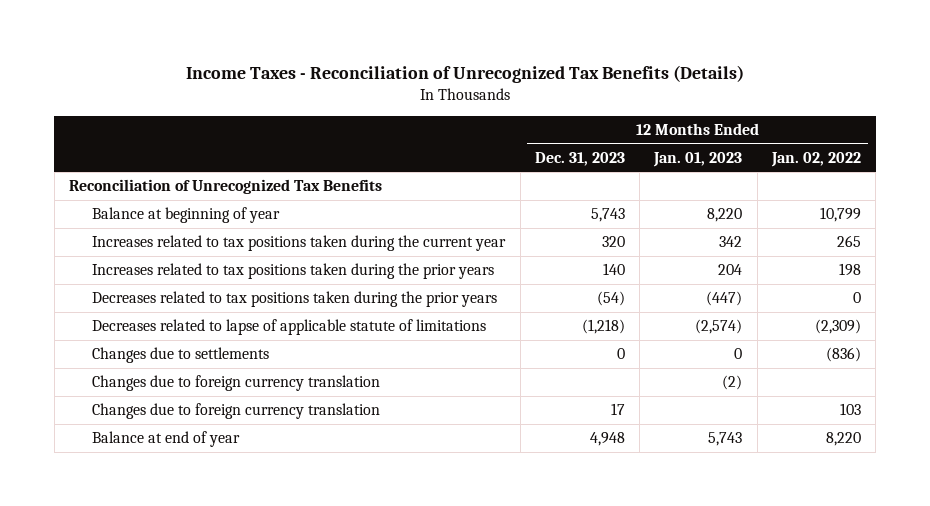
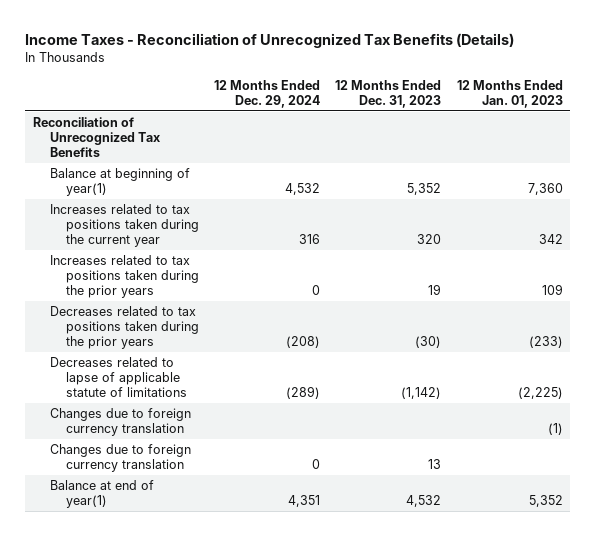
[770,151,861,167] Jan. 02, 2022 -> none
none -> [214,80,321,108] 12 Months Ended Dec. 29, 2024
[92,207,281,224] Balance at beginning of year -> [49,168,190,196] Balance at beginning of year(1)
[590,208,625,223] 5,743 -> [407,182,442,195] 5,352
[707,208,743,223] 8,220 -> [527,182,563,195] 7,360
[92,347,270,364] Changes due to settlements -> none
[602,263,625,276] 140 -> [428,283,442,295] 19
[718,264,743,276] 204 -> [541,283,563,295] 109
[596,291,625,307] (54) -> [415,335,442,348] (30)
[706,291,743,307] (447) -> [528,335,563,348] (233)
[581,319,625,335] (1,218) -> [401,386,442,399] (1,142)
[695,319,743,335] (2,574) -> [517,386,563,399] (2,225)
[722,375,743,391] (2) -> [547,422,563,435] (1)
[610,403,625,416] 17 -> [428,458,442,469] 13
[92,431,241,448] Balance at end of year -> [49,480,154,508] Balance at end of year(1)
[589,432,625,447] 4,948 -> [406,494,442,507] 4,532
[708,432,743,447] 5,743 -> [528,494,563,507] 5,352

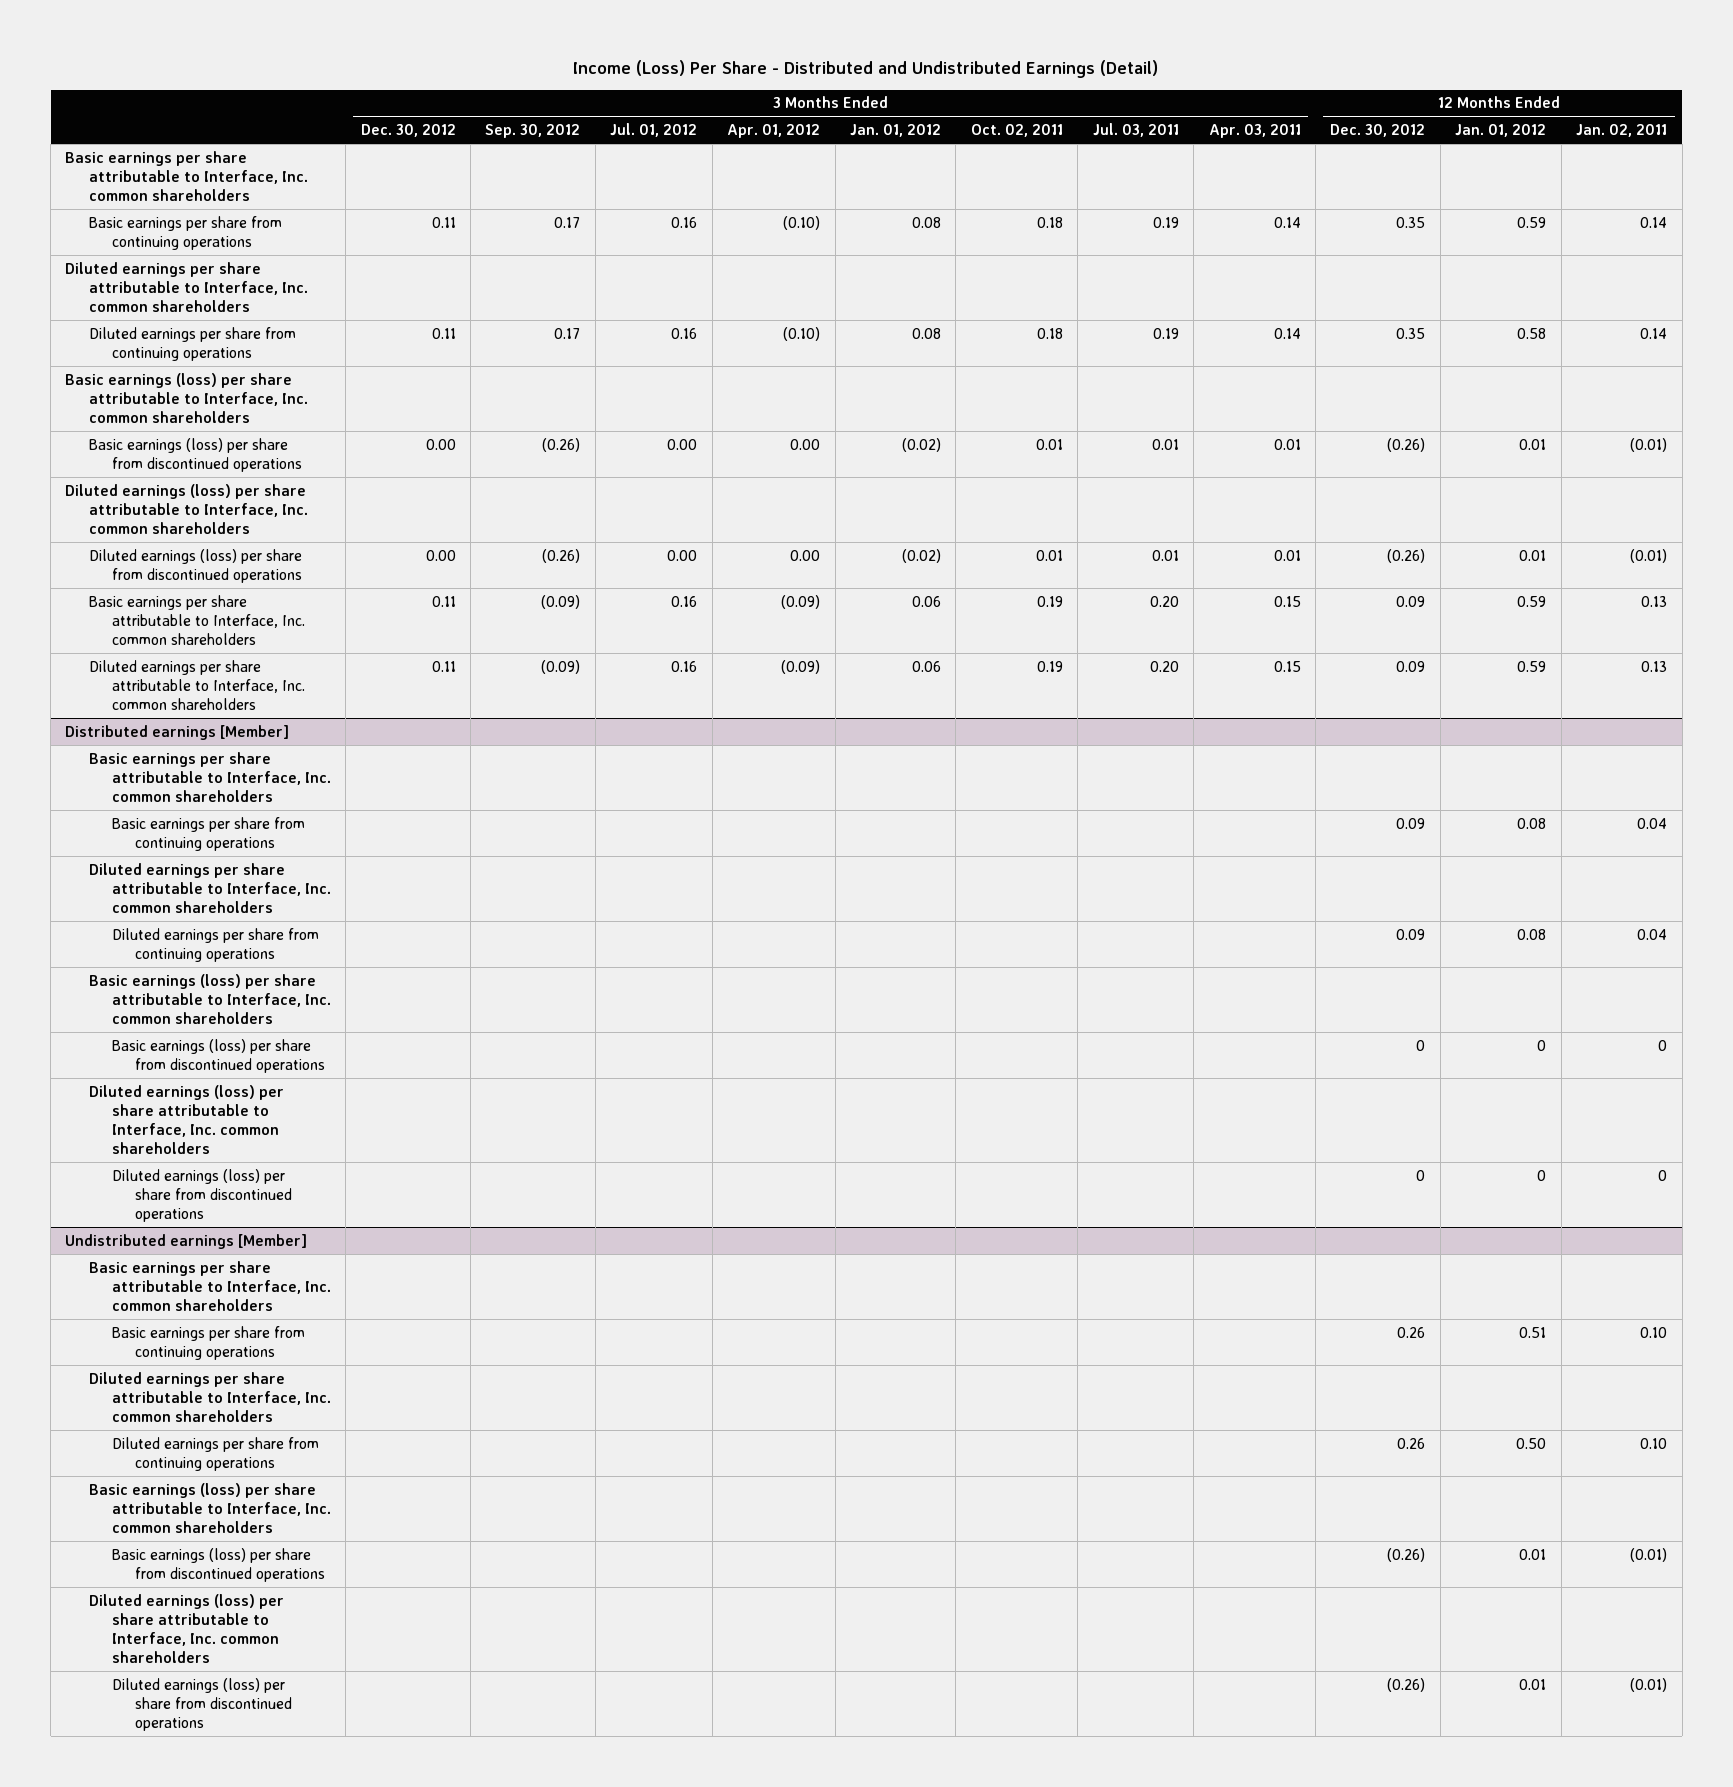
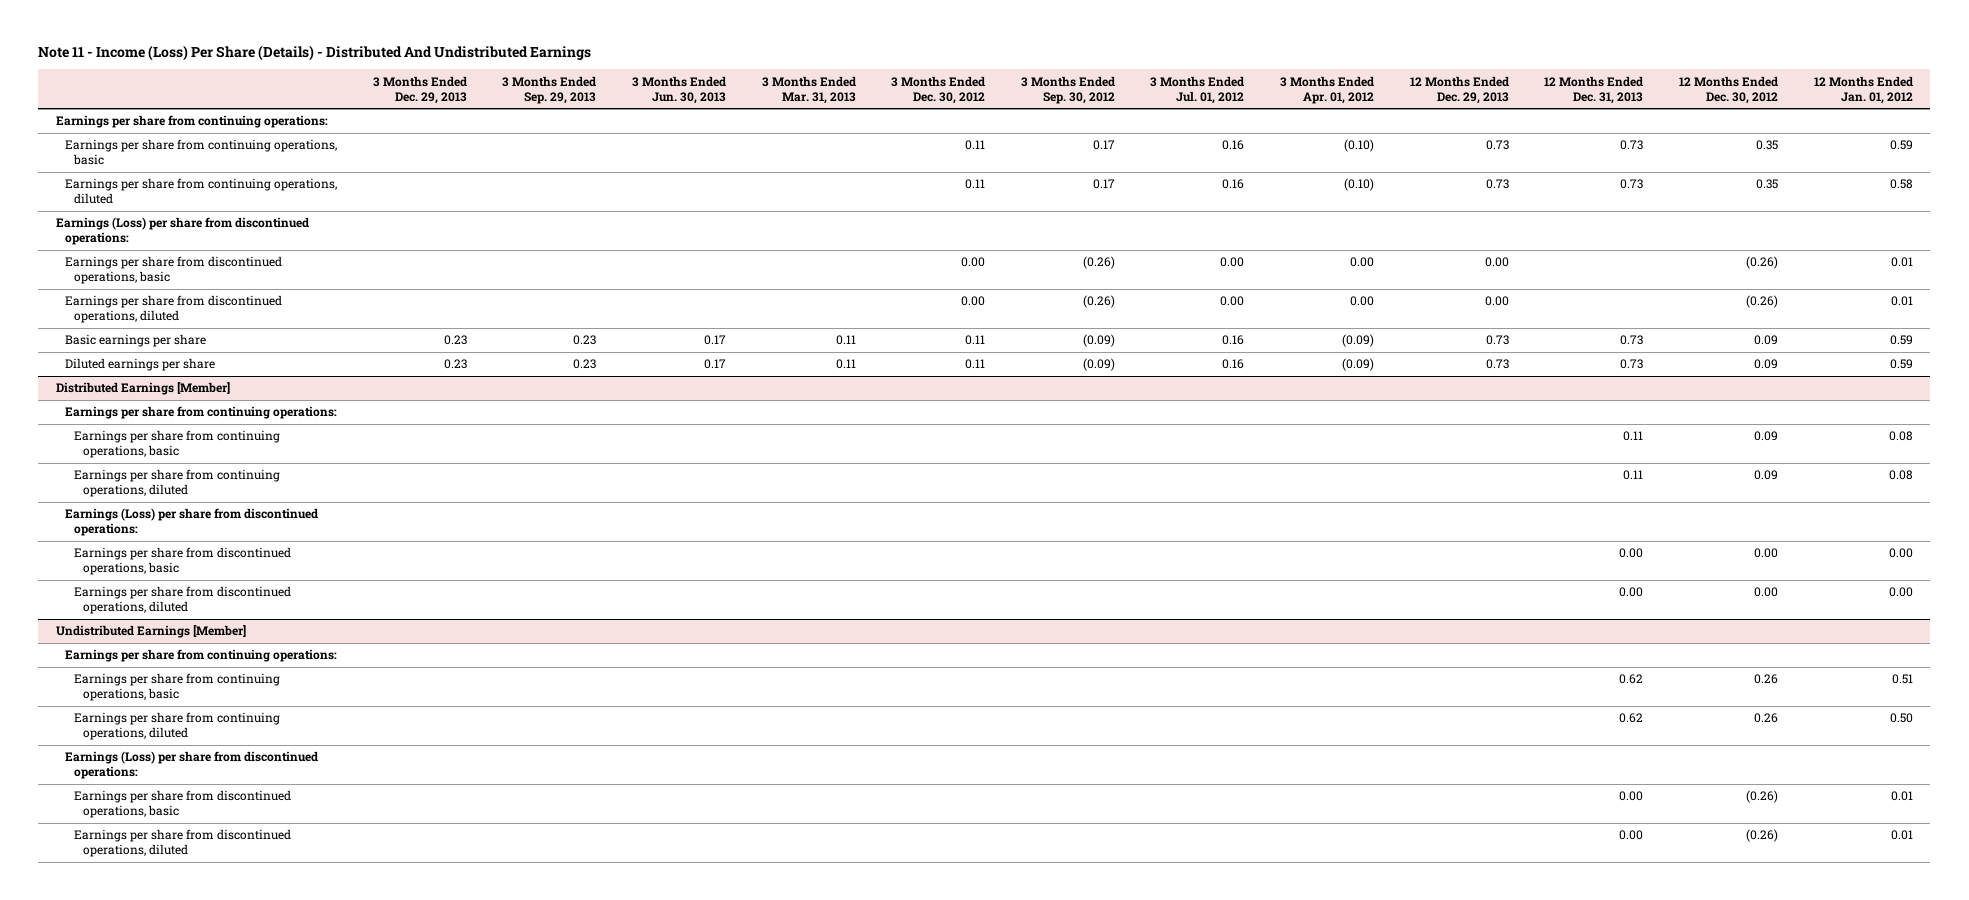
[573,60,1159,79] Income (Loss) Per Share - Distributed and Undistributed Earnings (Detail) -> [38,45,592,62] Note 11 - Income (Loss) Per Share (Details) - Distributed And Undistributed Earnings
[850,124,942,138] Jan. 01, 2012 -> none
[970,124,1063,138] Oct. 02, 2011 -> none
[1092,123,1179,138] Jul. 03, 2011 -> none
[1208,124,1301,139] Apr. 03, 2011 -> none
[1576,124,1668,138] Jan. 02, 2011 -> none
none -> [372,75,467,104] 3 Months Ended Dec. 29, 2013
none -> [502,75,597,104] 3 Months Ended Sep. 29, 2013
none -> [631,75,726,104] 3 Months Ended Jun. 30, 2013
none -> [761,75,856,104] 3 Months Ended Mar. 31, 2013
none -> [1409,75,1509,104] 12 Months Ended Dec. 29, 2013
none -> [1544,75,1644,104] 12 Months Ended Dec. 31, 2013
[65,150,308,201] Basic earnings per share attributable to Interface, Inc. common shareholders -> none
[65,261,308,312] Diluted earnings per share attributable to Interface, Inc. common shareholders -> none
[65,372,308,423] Basic earnings (loss) per share attributable to Interface, Inc. common shareholders -> none
[65,483,308,534] Diluted earnings (loss) per share attributable to Interface, Inc. common shareholders -> none
[88,751,331,802] Basic earnings per share attributable to Interface, Inc. common shareholders -> none
[88,862,331,913] Diluted earnings per share attributable to Interface, Inc. common shareholders -> none
[88,973,331,1024] Basic earnings (loss) per share attributable to Interface, Inc. common shareholders -> none
[88,1084,284,1154] Diluted earnings (loss) per share attributable to Interface, Inc. common shareholders -> none
[88,1260,331,1311] Basic earnings per share attributable to Interface, Inc. common shareholders -> none
[88,1371,331,1422] Diluted earnings per share attributable to Interface, Inc. common shareholders -> none
[88,1482,331,1533] Basic earnings (loss) per share attributable to Interface, Inc. common shareholders -> none
[88,1593,284,1663] Diluted earnings (loss) per share attributable to Interface, Inc. common shareholders -> none
none -> [56,115,329,129] Earnings per share from continuing operations:
[88,215,282,250] Basic earnings per share from continuing operations -> [65,139,338,166] Earnings per share from continuing operations, basic
[88,326,296,361] Diluted earnings per share from continuing operations -> [65,178,338,205] Earnings per share from continuing operations, diluted
none -> [56,217,310,246] Earnings (Loss) per share from discontinued operations:
[88,437,302,472] Basic earnings (loss) per share from discontinued operations -> [65,256,283,285] Earnings per share from discontinued operations, basic
[88,548,302,583] Diluted earnings (loss) per share from discontinued operations -> [65,295,283,324] Earnings per share from discontinued operations, diluted
[88,594,305,645] Basic earnings per share attributable to Interface, Inc. common shareholders -> [65,334,207,348] Basic earnings per share
[88,659,305,710] Diluted earnings per share attributable to Interface, Inc. common shareholders -> [65,358,216,372] Diluted earnings per share
[65,724,290,740] Distributed earnings [Member] -> [56,382,231,396] Distributed Earnings [Member]
none -> [65,406,338,420] Earnings per share from continuing operations:
[111,816,305,851] Basic earnings per share from continuing operations -> [74,430,281,459] Earnings per share from continuing operations, basic
[111,927,319,962] Diluted earnings per share from continuing operations -> [74,469,281,498] Earnings per share from continuing operations, diluted
none -> [65,508,319,537] Earnings (Loss) per share from discontinued operations:
[111,1038,325,1073] Basic earnings (loss) per share from discontinued operations -> [74,547,292,576] Earnings per share from discontinued operations, basic
[1416,1039,1426,1051] 0 -> [1753,548,1778,559] 0.00
[1537,1039,1547,1051] 0 -> [1888,548,1913,559] 0.00
[111,1168,292,1222] Diluted earnings (loss) per share from discontinued operations -> [74,586,292,615] Earnings per share from discontinued operations, diluted
[1416,1169,1426,1181] 0 -> [1753,587,1778,598] 0.00
[1537,1169,1547,1181] 0 -> [1888,587,1913,598] 0.00
[65,1233,308,1249] Undistributed earnings [Member] -> [56,625,247,639] Undistributed Earnings [Member]
none -> [65,649,338,663] Earnings per share from continuing operations:
[111,1325,305,1360] Basic earnings per share from continuing operations -> [74,673,281,702] Earnings per share from continuing operations, basic
[111,1436,319,1471] Diluted earnings per share from continuing operations -> [74,712,281,741] Earnings per share from continuing operations, diluted
none -> [65,751,319,780] Earnings (Loss) per share from discontinued operations:
[111,1547,325,1582] Basic earnings (loss) per share from discontinued operations -> [74,790,292,819] Earnings per share from discontinued operations, basic
[111,1677,292,1731] Diluted earnings (loss) per share from discontinued operations -> [74,829,292,858] Earnings per share from discontinued operations, diluted

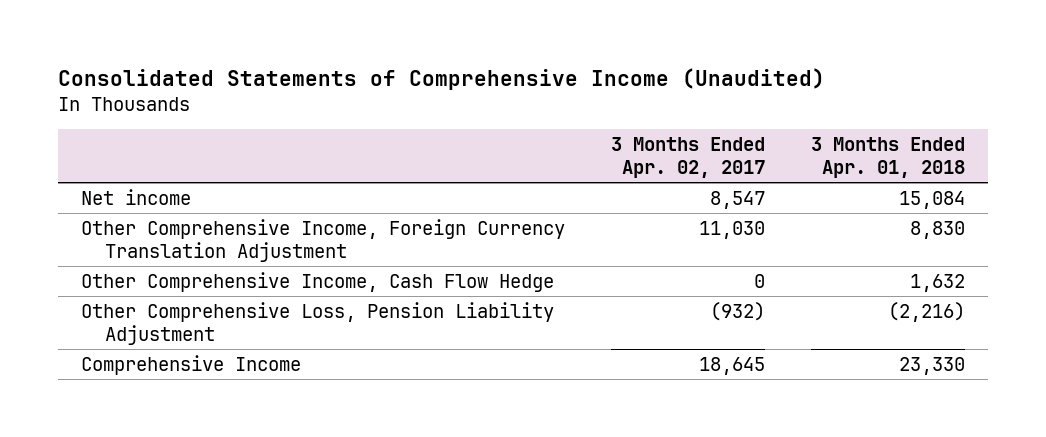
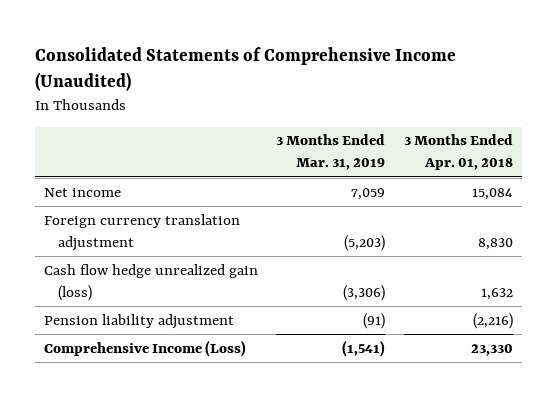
[611,136,766,178] 3 Months Ended Apr. 02, 2017 -> none
none -> [276,134,386,171] 3 Months Ended Mar. 31, 2019
[80,218,565,262] Other Comprehensive Income, Foreign Currency Translation Adjustment -> [43,213,240,251] Foreign currency translation adjustment
[80,271,554,292] Other Comprehensive Income, Cash Flow Hedge -> [43,263,258,301] Cash flow hedge unrealized gain (loss)
[80,301,554,345] Other Comprehensive Loss, Pension Liability Adjustment -> [43,313,234,329] Pension liability adjustment
[80,354,301,375] Comprehensive Income -> [43,339,246,357] Comprehensive Income (Loss)

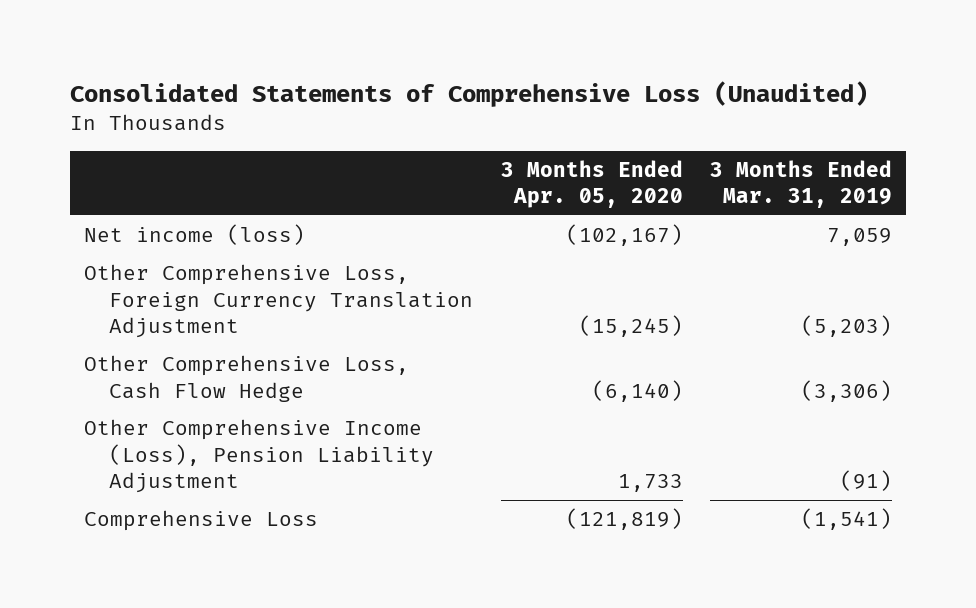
[34,46,456,92] Consolidated Statements of Comprehensive Income (Unaudited) -> [70,81,869,108] Consolidated Statements of Comprehensive Loss (Unaudited)
[403,134,513,171] 3 Months Ended Apr. 01, 2018 -> none
none -> [500,159,683,209] 3 Months Ended Apr. 05, 2020
[43,187,121,197] Net income -> [83,224,305,246] Net income (loss)
[43,213,240,251] Foreign currency translation adjustment -> [83,264,473,339] Other Comprehensive Loss, Foreign Currency Translation Adjustment
[43,263,258,301] Cash flow hedge unrealized gain (loss) -> [83,355,409,402] Other Comprehensive Loss, Cash Flow Hedge
[43,313,234,329] Pension liability adjustment -> [83,419,434,494] Other Comprehensive Income (Loss), Pension Liability Adjustment
[43,339,246,357] Comprehensive Income (Loss) -> [83,510,318,532] Comprehensive Loss

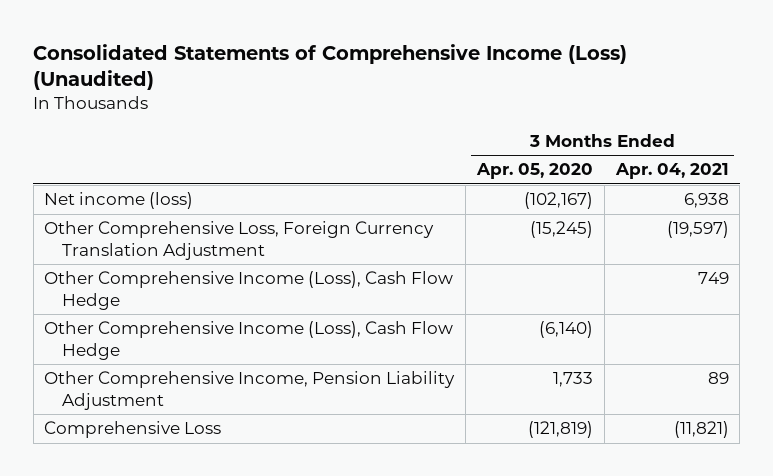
[70,81,869,108] Consolidated Statements of Comprehensive Loss (Unaudited) -> [33,43,628,91] Consolidated Statements of Comprehensive Income (Loss) (Unaudited)
[710,159,893,209] 3 Months Ended Mar. 31, 2019 -> none
none -> [614,163,729,180] Apr. 04, 2021
none -> [44,271,454,311] Other Comprehensive Income (Loss), Cash Flow Hedge
[83,355,409,402] Other Comprehensive Loss, Cash Flow Hedge -> [44,321,454,361] Other Comprehensive Income (Loss), Cash Flow Hedge
[83,419,434,494] Other Comprehensive Income (Loss), Pension Liability Adjustment -> [44,371,456,411] Other Comprehensive Income, Pension Liability Adjustment

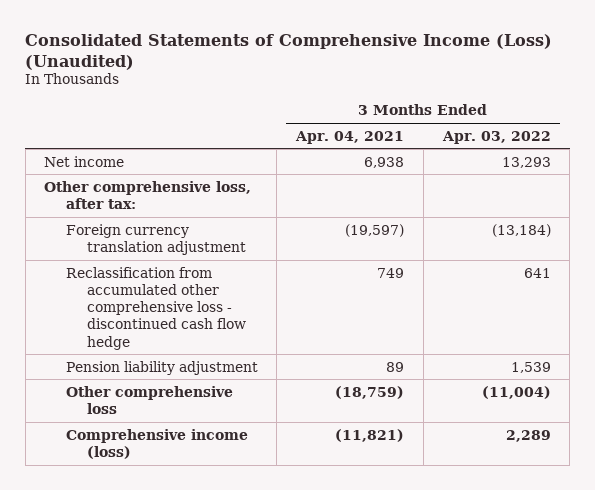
[475,163,593,180] Apr. 05, 2020 -> none
none -> [441,130,551,144] Apr. 03, 2022
[44,321,454,361] Other Comprehensive Income (Loss), Cash Flow Hedge -> none
[44,192,194,210] Net income (loss) -> [44,155,125,167] Net income
none -> [44,180,252,209] Other comprehensive loss, after tax:
[44,221,435,261] Other Comprehensive Loss, Foreign Currency Translation Adjustment -> [65,223,246,255] Foreign currency translation adjustment
[44,271,454,311] Other Comprehensive Income (Loss), Cash Flow Hedge -> [65,266,246,350] Reclassification from accumulated other comprehensive loss - discontinued cash flow hedge
[44,371,456,411] Other Comprehensive Income, Pension Liability Adjustment -> [65,360,258,375] Pension liability adjustment
none -> [65,385,233,414] Other comprehensive loss
[44,421,222,439] Comprehensive Loss -> [65,428,248,459] Comprehensive income (loss)

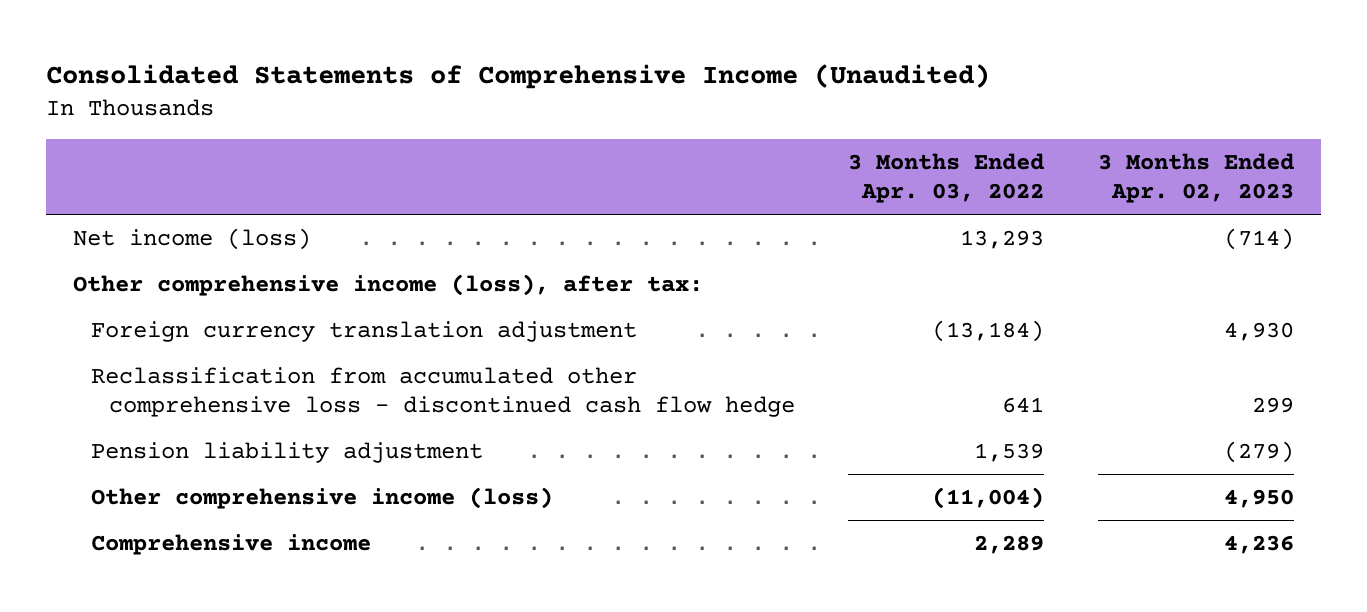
[25,33,553,70] Consolidated Statements of Comprehensive Income (Loss) (Unaudited) -> [45,63,990,89] Consolidated Statements of Comprehensive Income (Unaudited)
[295,130,405,144] Apr. 04, 2021 -> none
none -> [1098,153,1295,204] 3 Months Ended Apr. 02, 2023
[44,155,125,167] Net income -> [72,227,311,250] Net income (loss)
[44,180,252,209] Other comprehensive loss, after tax: -> [72,273,703,296] Other comprehensive income (loss), after tax:
[65,385,233,414] Other comprehensive loss -> [90,486,553,509] Other comprehensive income (loss)
[65,428,248,459] Comprehensive income (loss) -> [90,533,371,555] Comprehensive income

